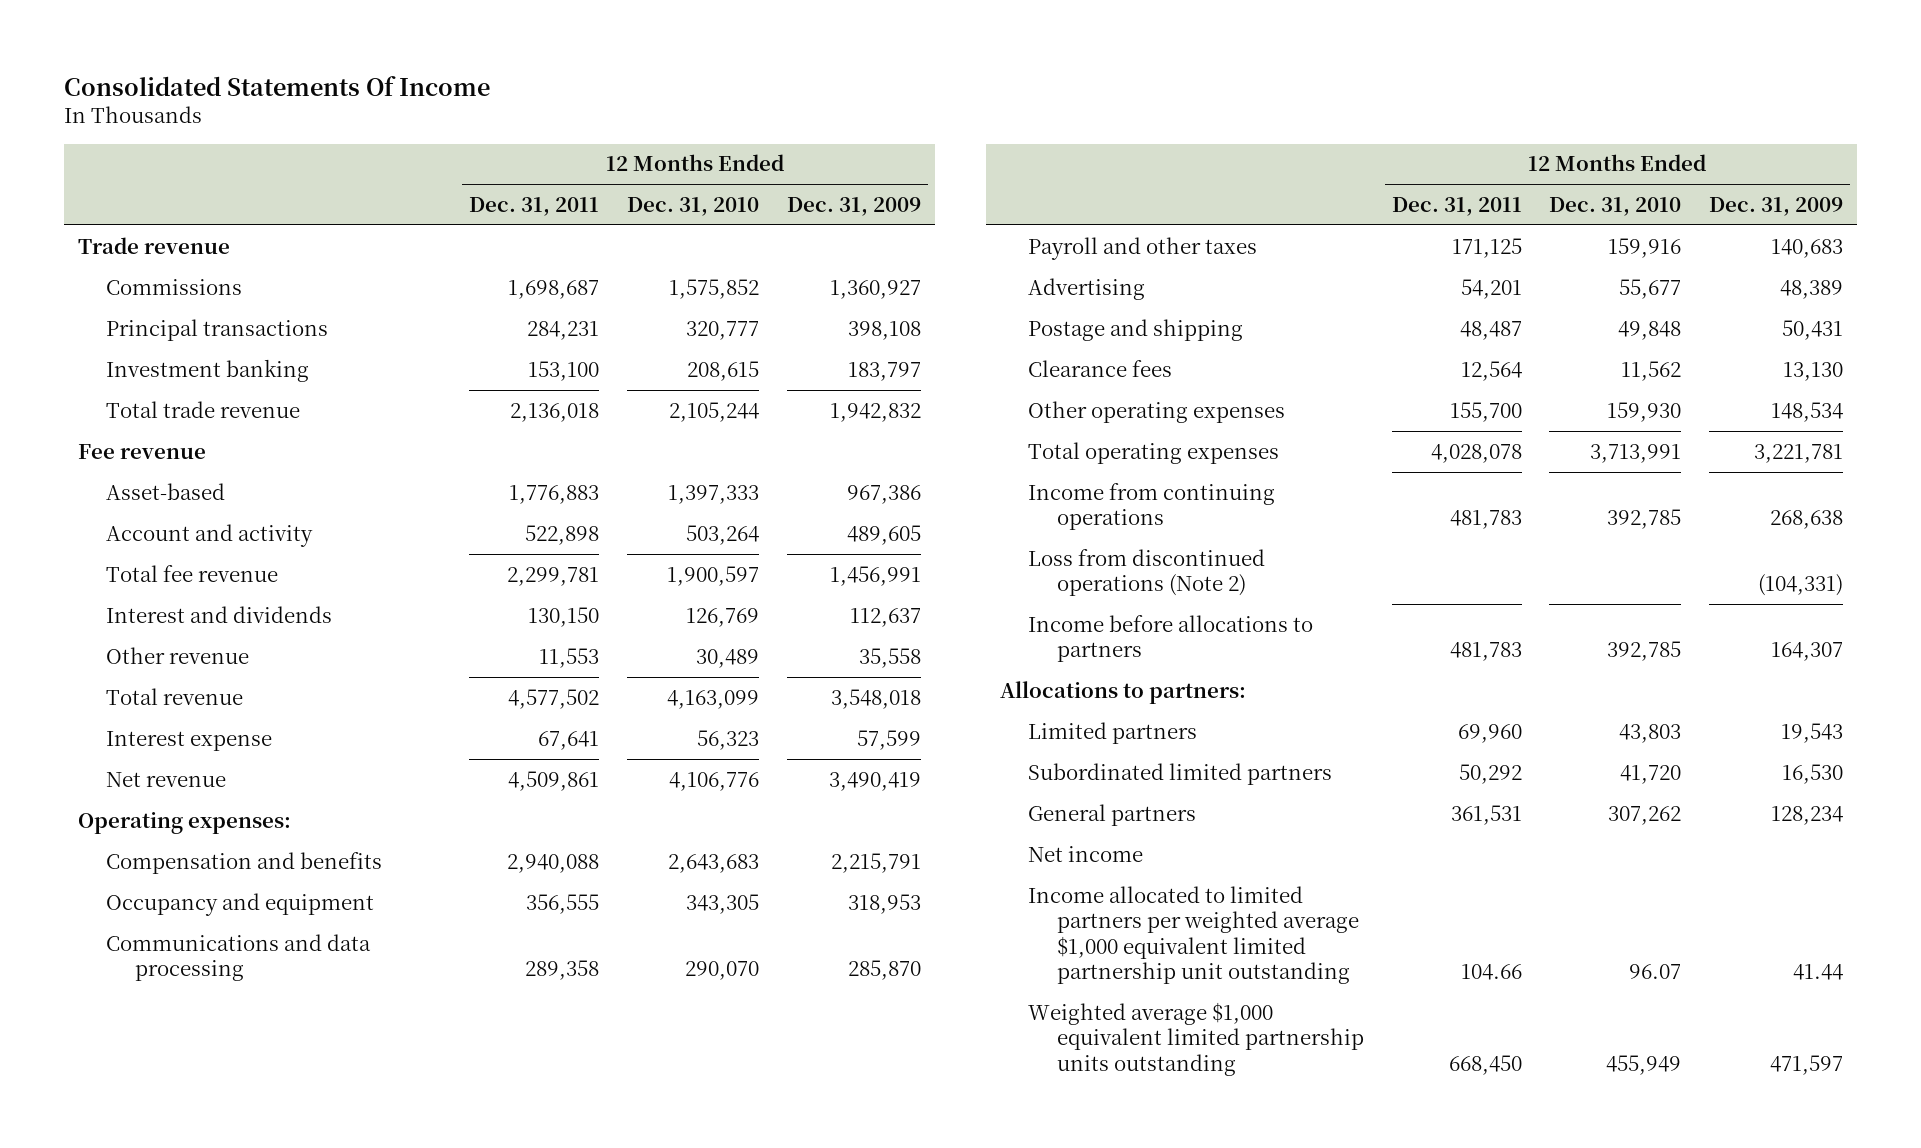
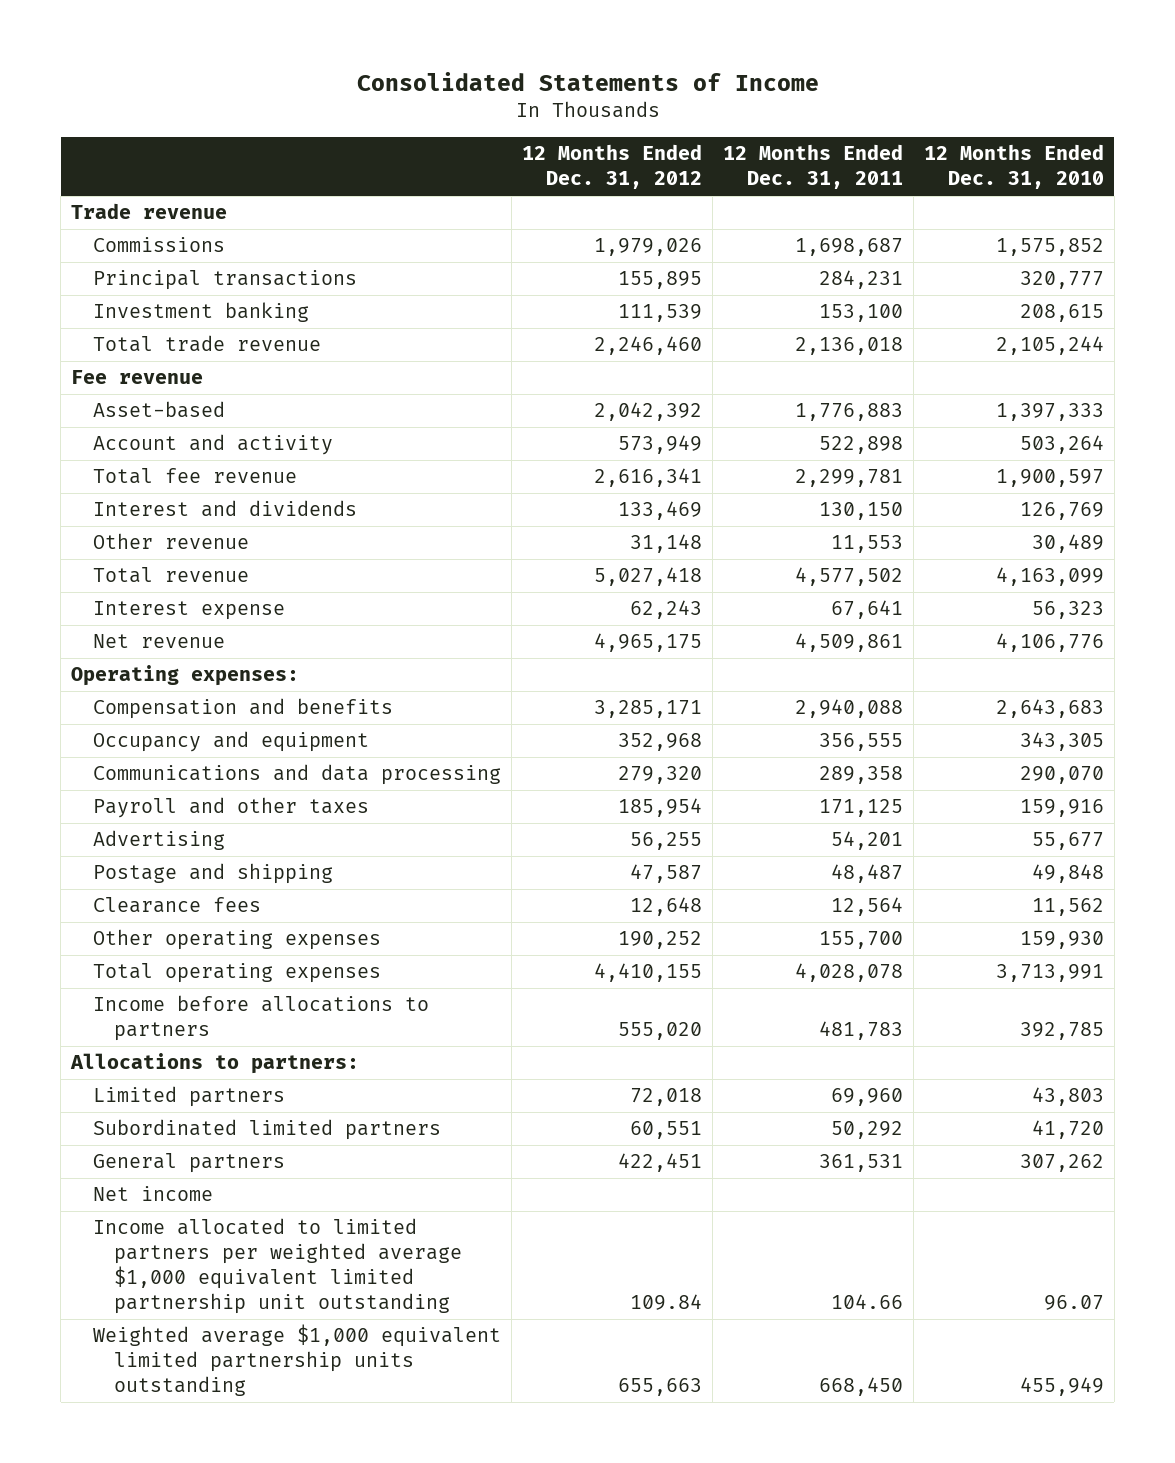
[63,75,490,96] Consolidated Statements Of Income -> [356,72,819,92] Consolidated Statements of Income
[786,197,921,217] Dec. 31, 2009 -> none
none -> [521,144,702,190] 12 Months Ended Dec. 31, 2012
[1028,482,1276,531] Income from continuing operations -> none
[1028,548,1266,597] Loss from discontinued operations (Note 2) -> none

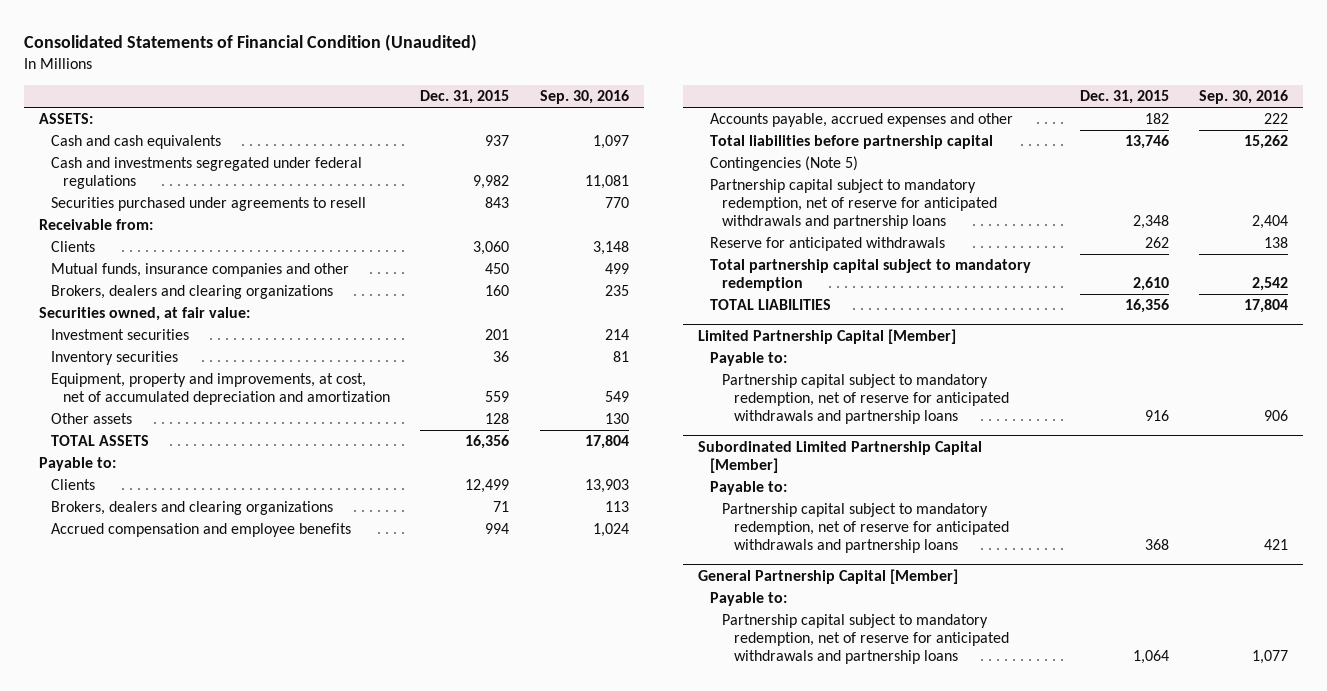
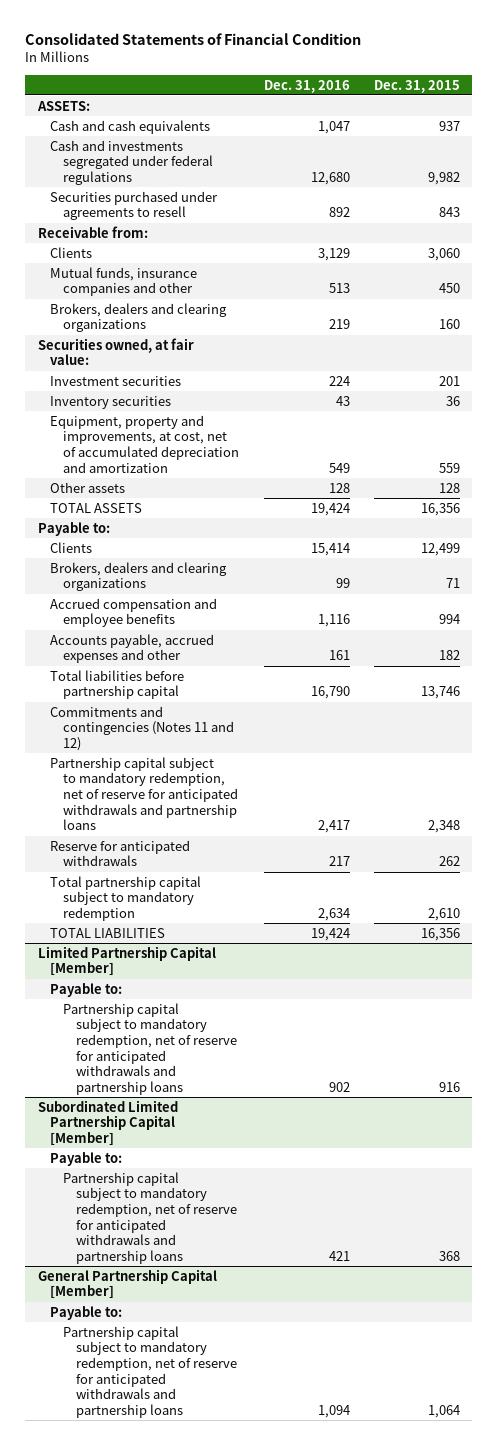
[23,34,477,52] Consolidated Statements of Financial Condition (Unaudited) -> [25,33,362,46] Consolidated Statements of Financial Condition
[539,89,629,104] Sep. 30, 2016 -> none
none -> [263,79,350,93] Dec. 31, 2016
[710,156,859,172] Contingencies (Note 5) -> [50,705,235,751] Commitments and contingencies (Notes 11 and 12)

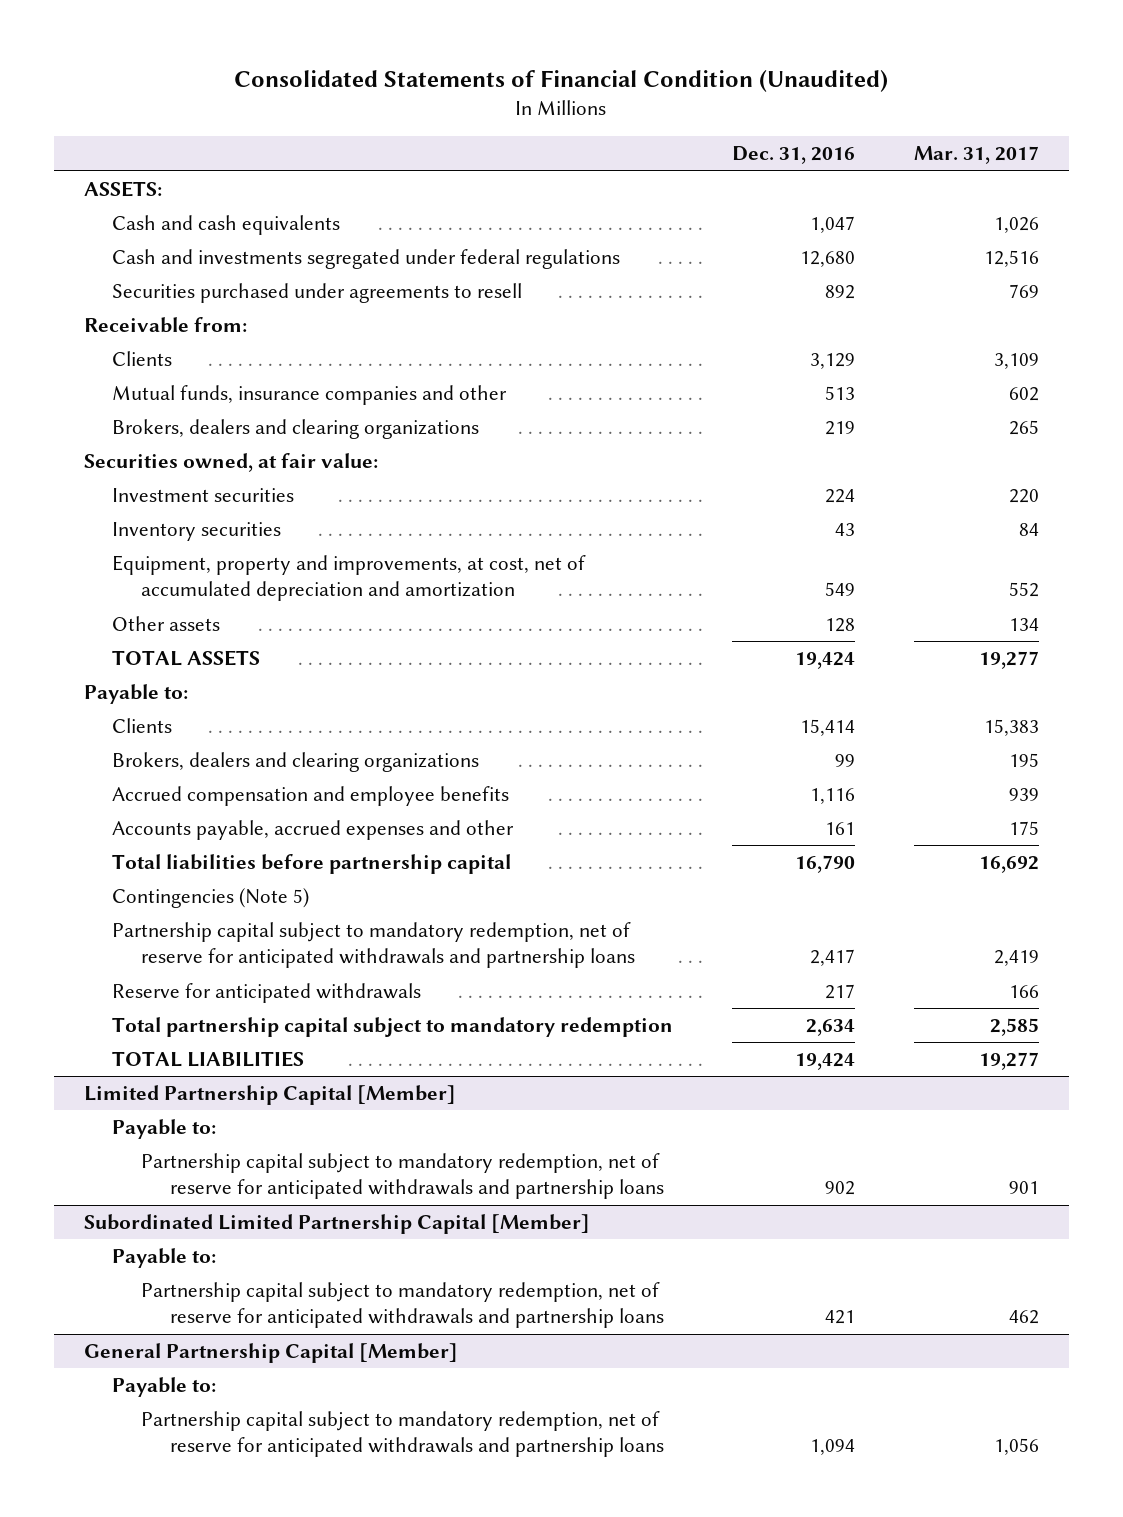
[25,33,362,46] Consolidated Statements of Financial Condition -> [234,69,889,92] Consolidated Statements of Financial Condition (Unaudited)
[374,79,461,93] Dec. 31, 2015 -> none
none -> [914,146,1040,165] Mar. 31, 2017
[50,705,235,751] Commitments and contingencies (Notes 11 and 12) -> [112,888,310,909] Contingencies (Note 5)

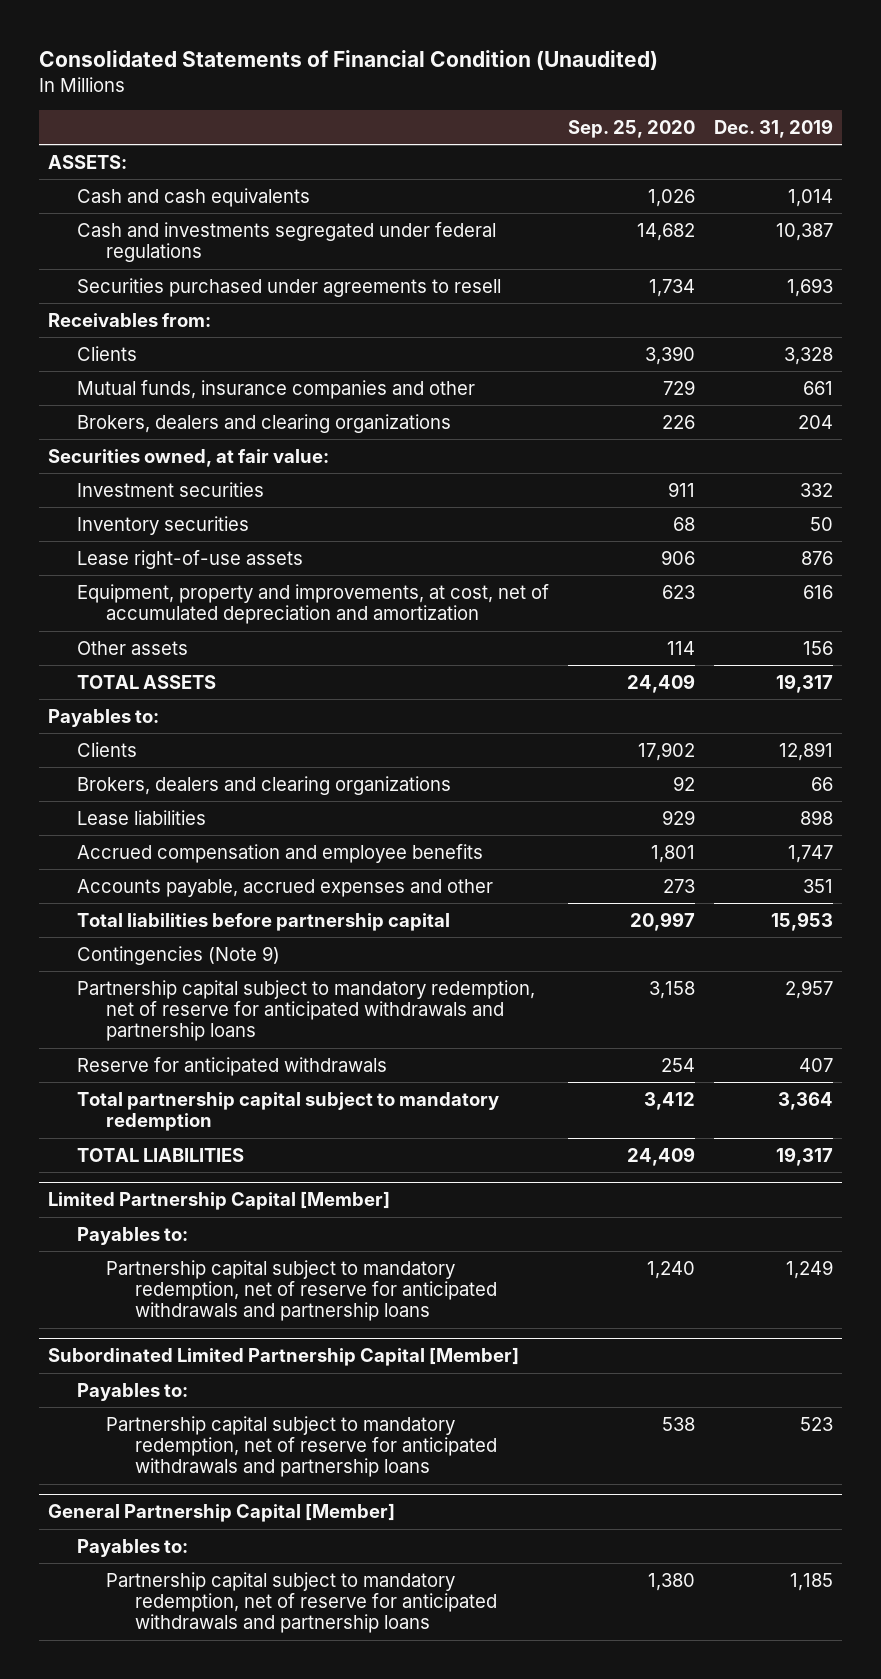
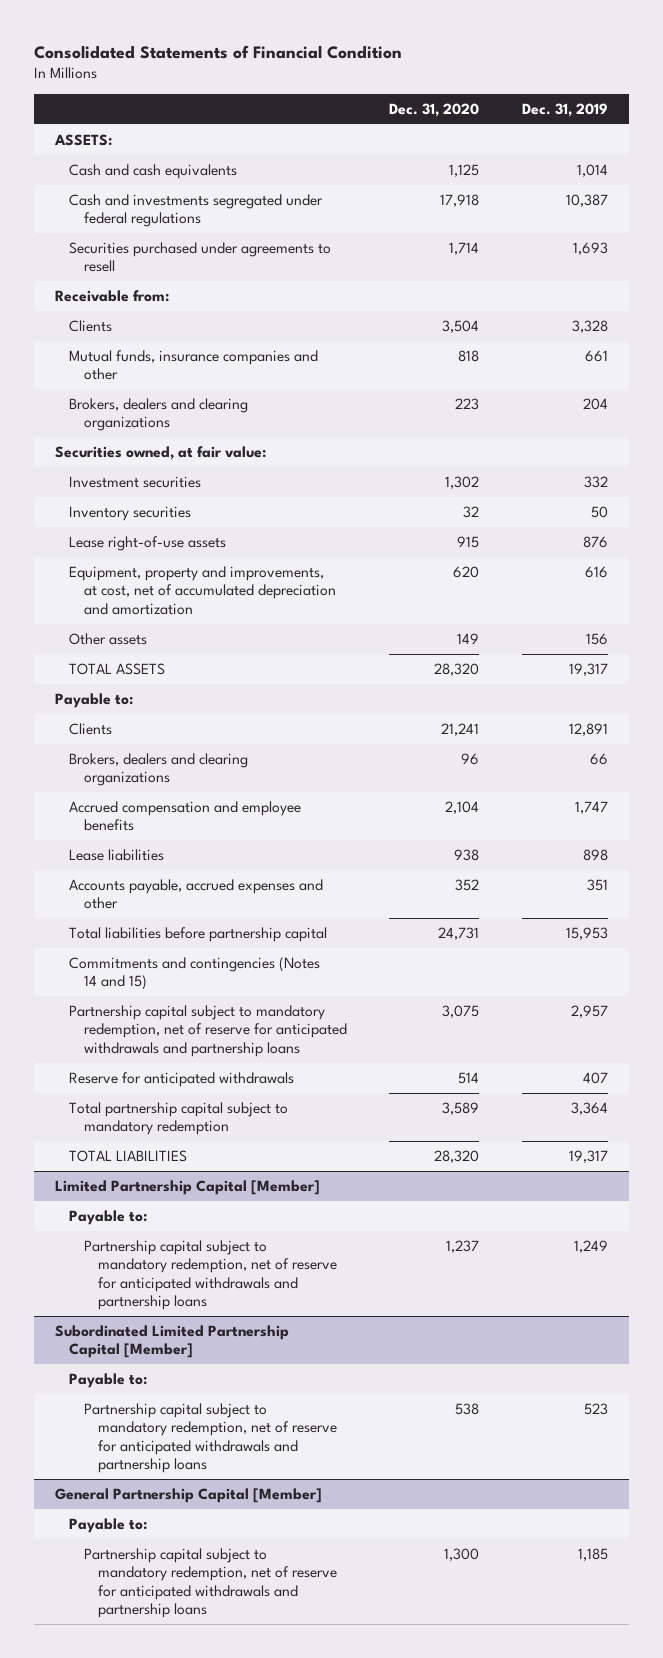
[38,50,658,71] Consolidated Statements of Financial Condition (Unaudited) -> [33,44,402,59] Consolidated Statements of Financial Condition
[567,120,695,139] Sep. 25, 2020 -> none
none -> [389,102,480,117] Dec. 31, 2020
[47,312,211,327] Receivables from: -> [55,290,170,303] Receivable from:
[47,708,159,727] Payables to: -> [55,693,134,709] Payable to:
[76,809,206,825] Lease liabilities -> [69,849,165,862] Lease liabilities
[76,945,280,965] Contingencies (Note 9) -> [69,957,321,991] Commitments and contingencies (Notes 14 and 15)
[76,1226,188,1245] Payables to: -> [69,1210,148,1226] Payable to:
[76,1382,188,1401] Payables to: -> [69,1373,148,1389] Payable to:
[76,1538,188,1557] Payables to: -> [69,1518,148,1534] Payable to:

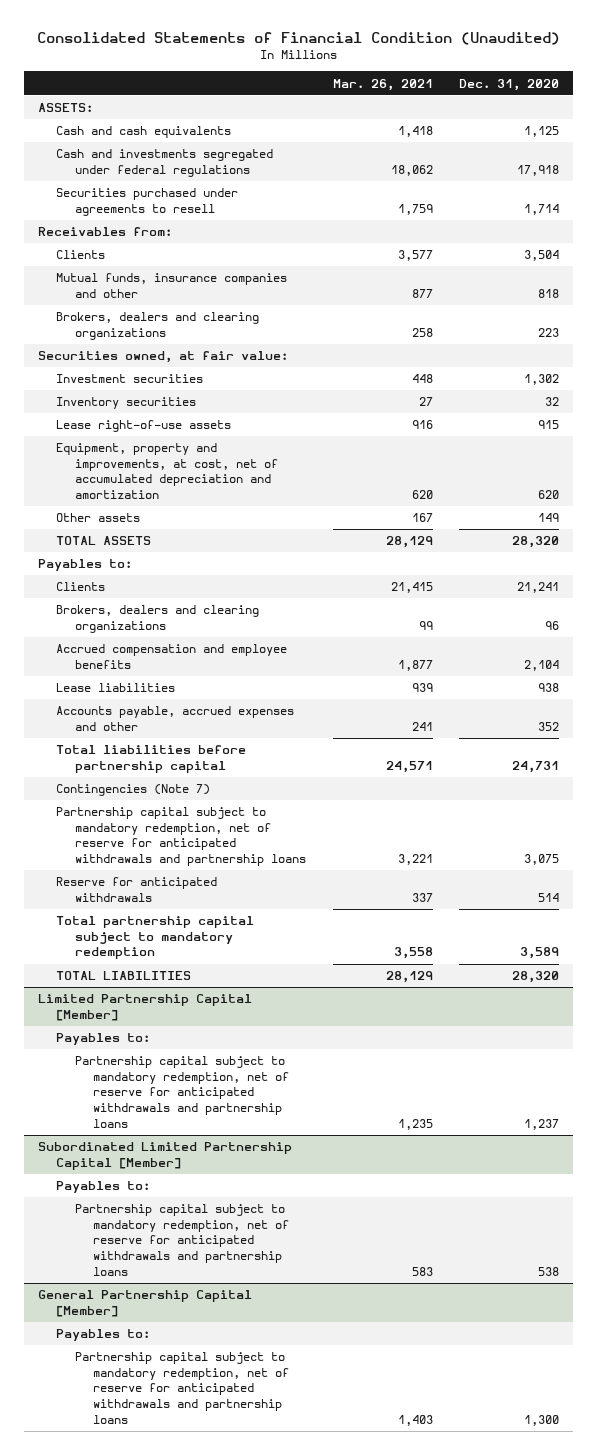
[33,44,402,59] Consolidated Statements of Financial Condition -> [36,32,560,46] Consolidated Statements of Financial Condition (Unaudited)
[521,102,608,117] Dec. 31, 2019 -> none
none -> [332,78,433,91] Mar. 26, 2021
[55,290,170,303] Receivable from: -> [37,227,172,237] Receivables from:
[55,693,134,709] Payable to: -> [37,559,132,572] Payables to:
[69,957,321,991] Commitments and contingencies (Notes 14 and 15) -> [56,784,211,797] Contingencies (Note 7)
[69,1210,148,1226] Payable to: -> [56,1033,151,1046] Payables to:
[69,1373,148,1389] Payable to: -> [56,1181,151,1194] Payables to:
[69,1518,148,1534] Payable to: -> [56,1329,151,1342] Payables to:

